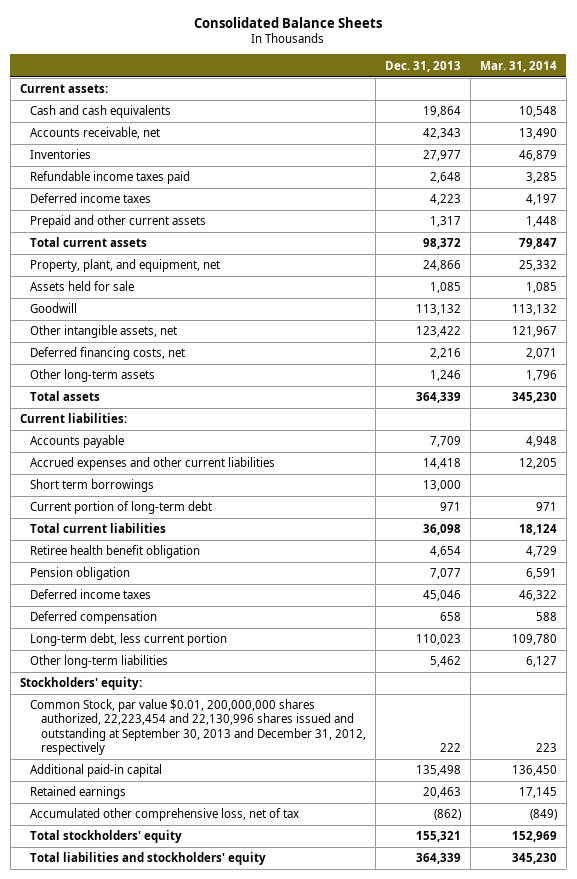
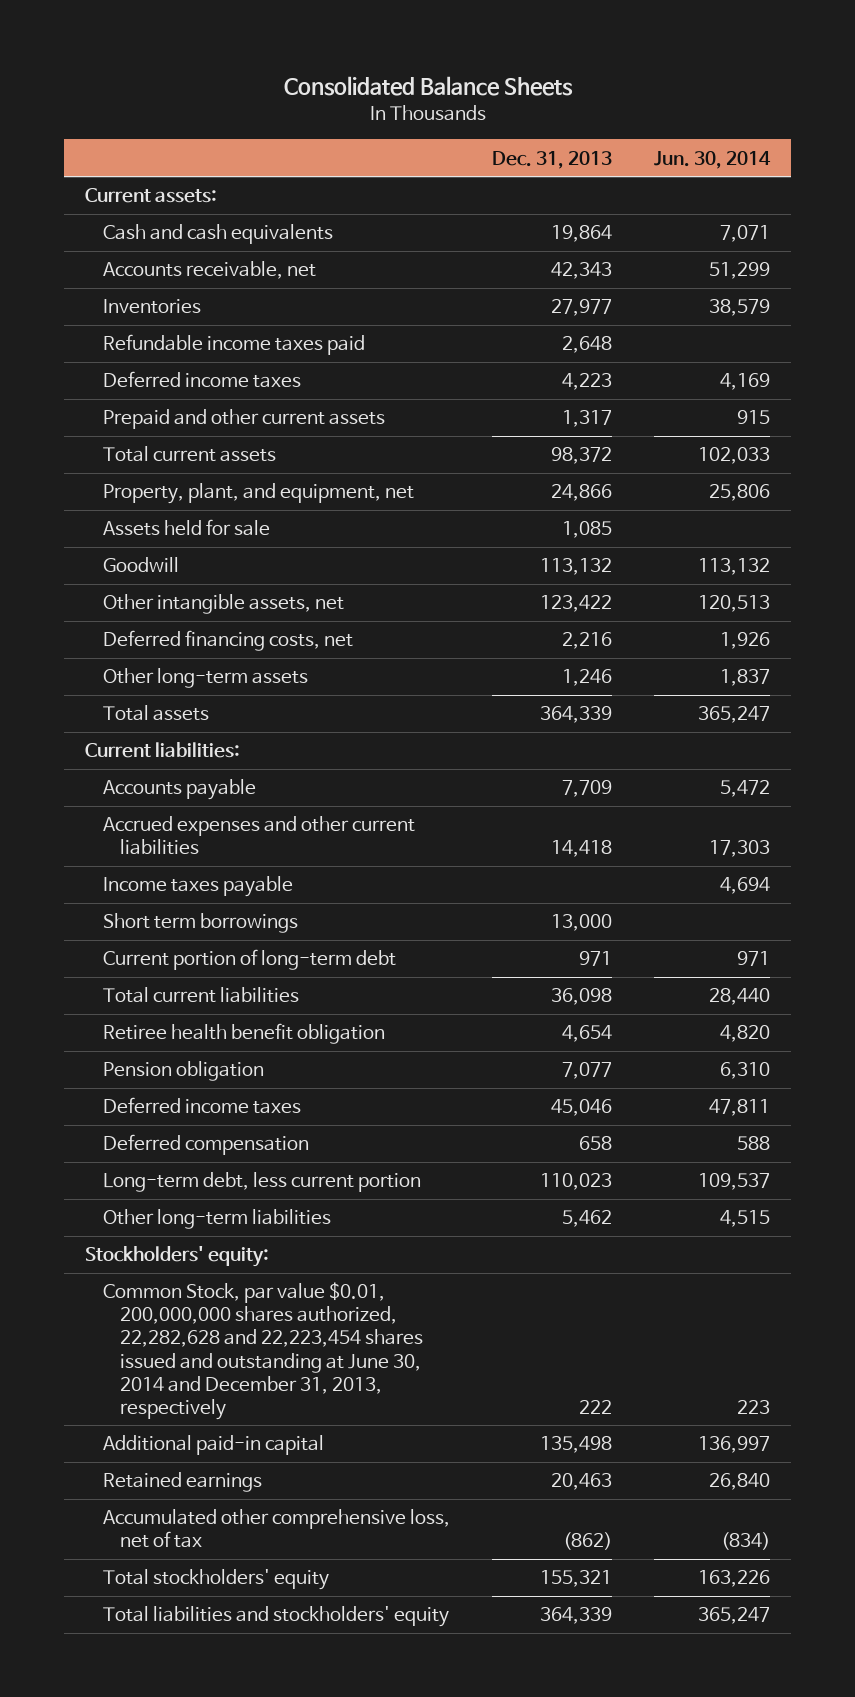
[479,60,557,72] Mar. 31, 2014 -> none
none -> [653,150,771,169] Jun. 30, 2014
none -> [102,876,293,898] Income taxes payable
[30,699,367,755] Common Stock, par value $0.01, 200,000,000 shares authorized, 22,223,454 and 22,130,996 shares issued and outstanding at September 30, 2013 and December 31, 2012, respectively -> [102,1282,424,1420] Common Stock, par value $0.01, 200,000,000 shares authorized, 22,282,628 and 22,223,454 shares issued and outstanding at June 30, 2014 and December 31, 2013, respectively

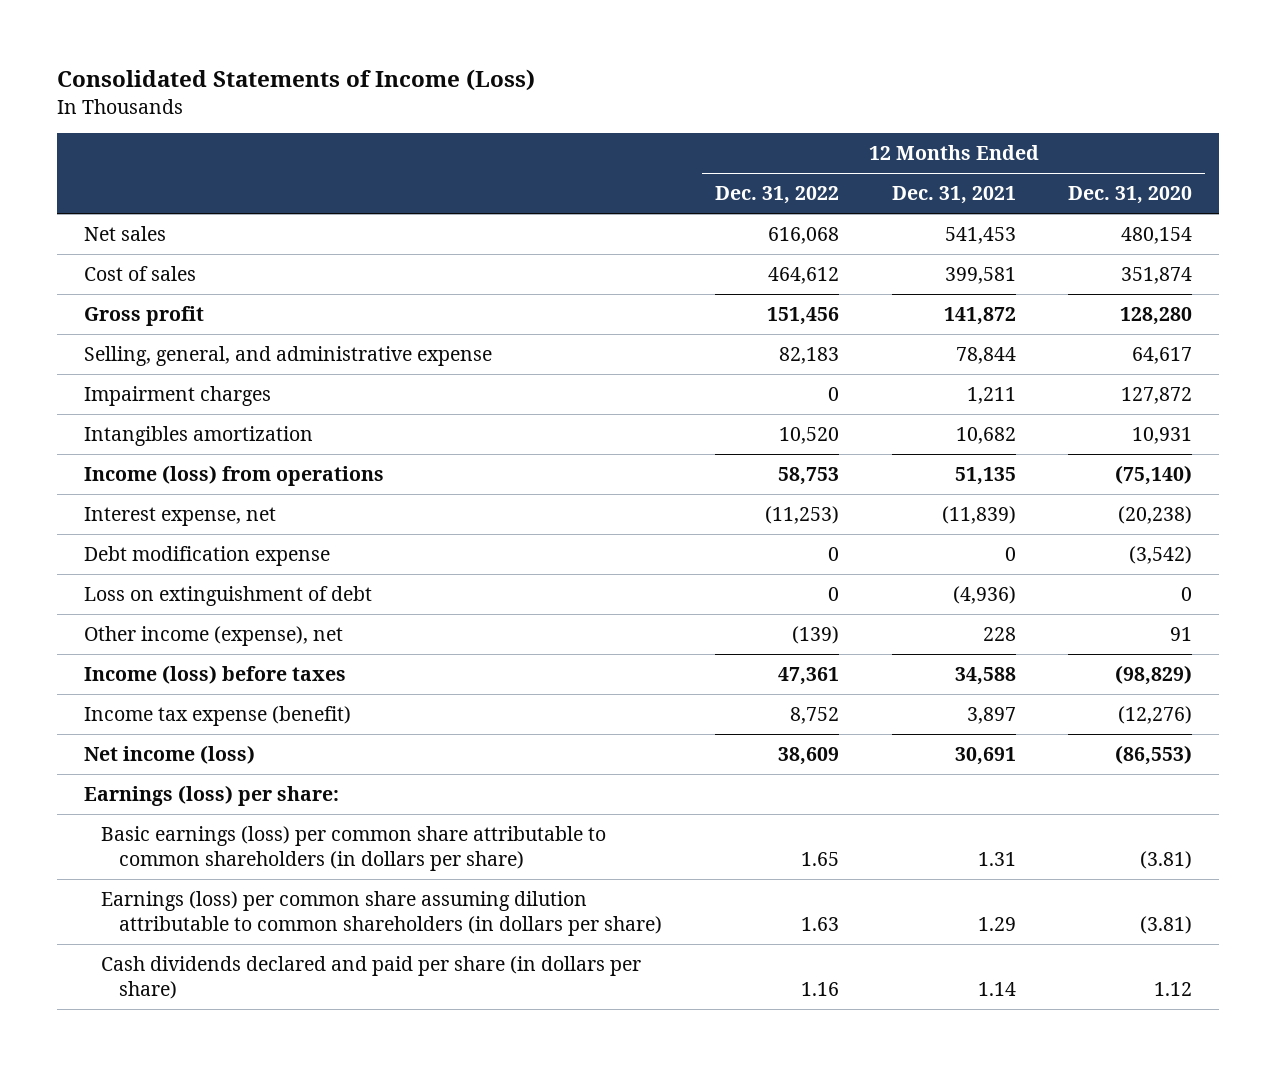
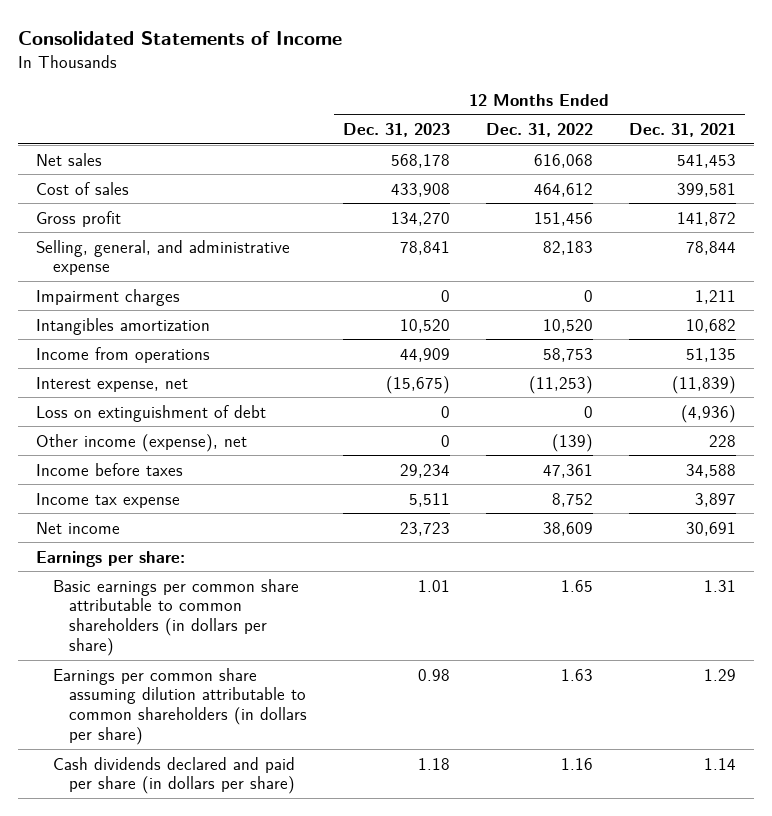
[57,69,536,92] Consolidated Statements of Income (Loss) -> [18,31,343,46] Consolidated Statements of Income
[1068,186,1193,205] Dec. 31, 2020 -> none
none -> [342,123,450,138] Dec. 31, 2023
[83,465,384,487] Income (loss) from operations -> [36,346,211,363] Income from operations
[83,546,330,567] Debt modification expense -> none
[83,665,346,685] Income (loss) before taxes -> [36,462,184,476] Income before taxes
[83,706,351,727] Income tax expense (benefit) -> [36,492,181,508] Income tax expense
[83,745,255,765] Net income (loss) -> [36,521,121,534] Net income
[83,785,339,807] Earnings (loss) per share: -> [36,550,186,567] Earnings per share:
[101,826,607,871] Basic earnings (loss) per common share attributable to common shareholders (in dollars per share) -> [52,578,299,657] Basic earnings per common share attributable to common shareholders (in dollars per share)
[101,891,663,936] Earnings (loss) per common share assuming dilution attributable to common shareholders (in dollars per share) -> [52,667,307,746] Earnings per common share assuming dilution attributable to common shareholders (in dollars per share)

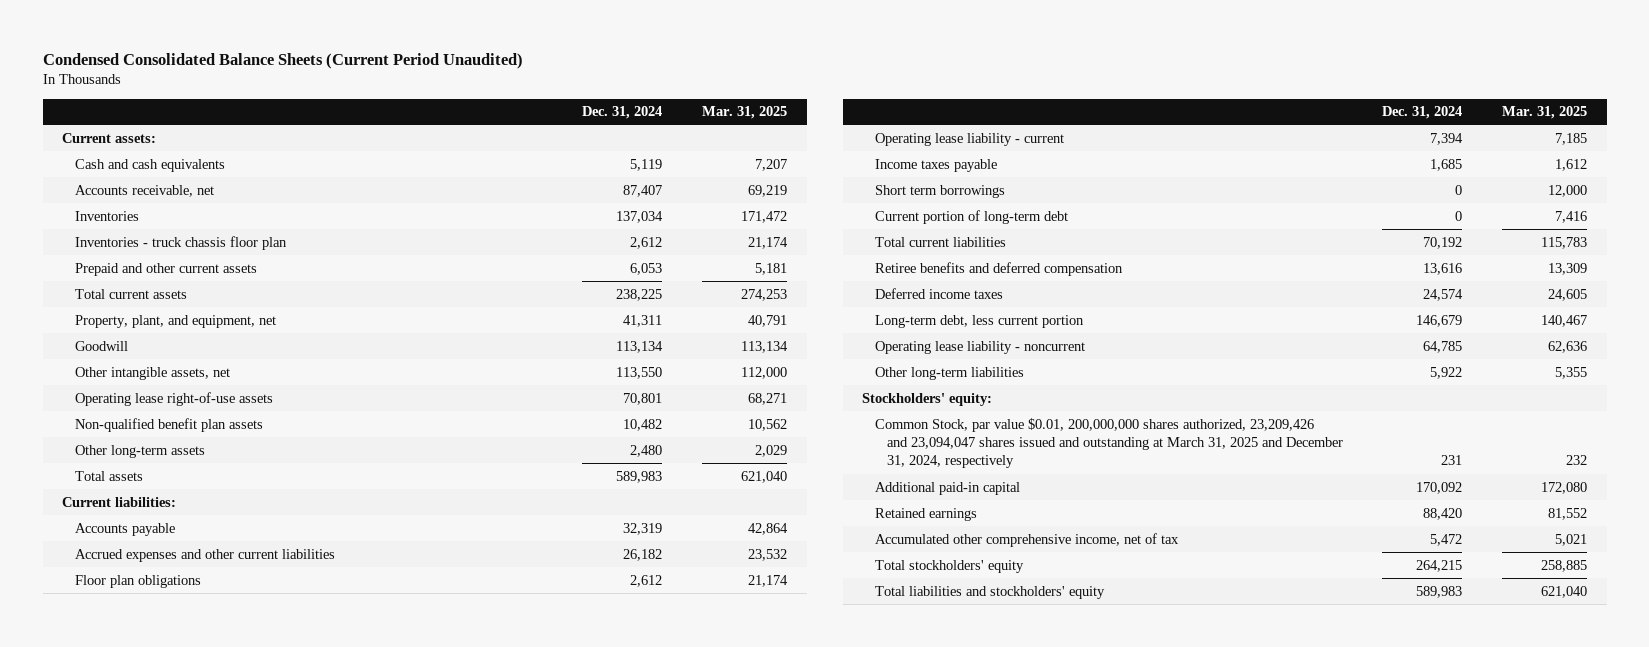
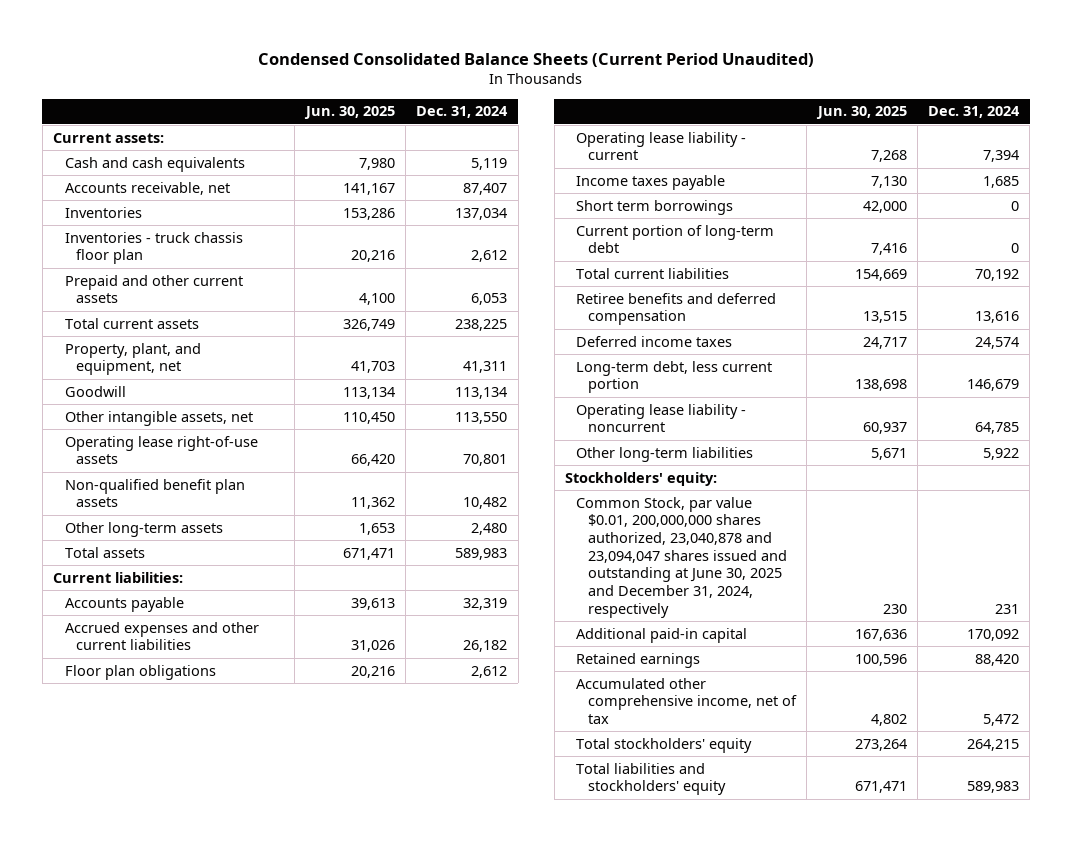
[701,106,787,120] Mar. 31, 2025 -> none
none -> [303,106,395,120] Jun. 30, 2025
[874,417,1343,469] Common Stock, par value $0.01, 200,000,000 shares authorized, 23,209,426 and 23,094,047 shares issued and outstanding at March 31, 2025 and December 31, 2024, respectively -> [576,496,787,618] Common Stock, par value $0.01, 200,000,000 shares authorized, 23,040,878 and 23,094,047 shares issued and outstanding at June 30, 2025 and December 31, 2024, respectively

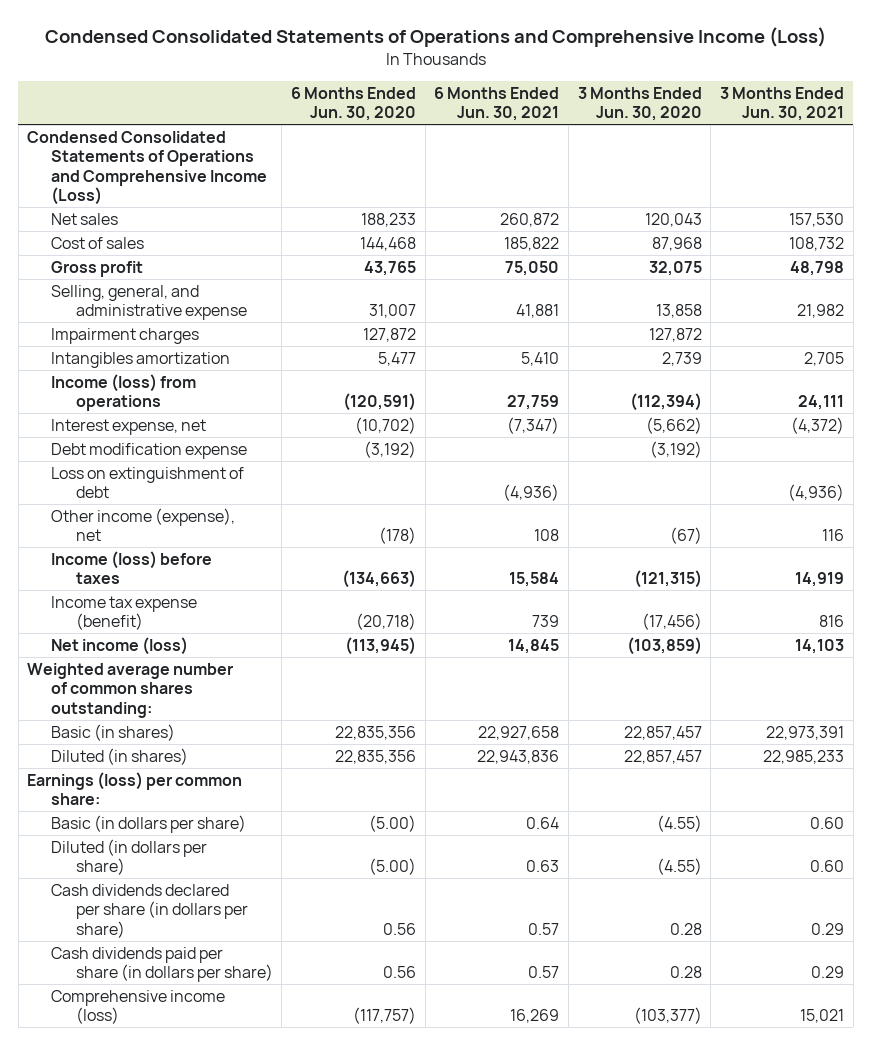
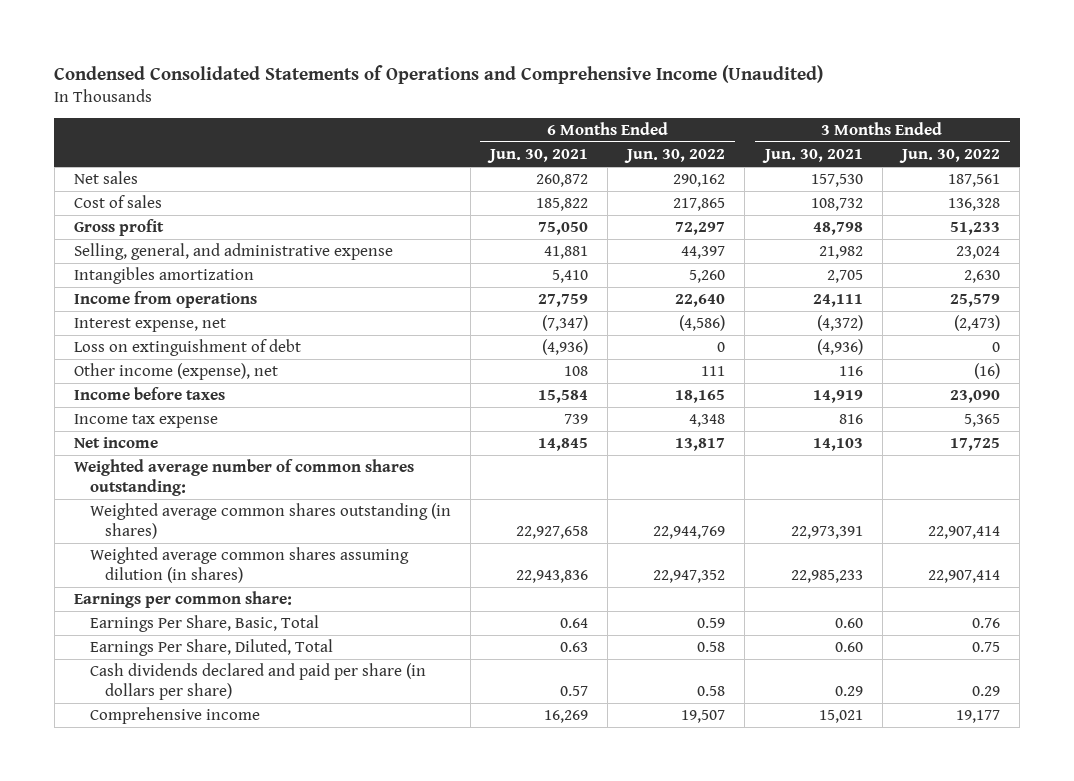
[44,27,826,48] Condensed Consolidated Statements of Operations and Comprehensive Income (Loss) -> [54,64,824,84] Condensed Consolidated Statements of Operations and Comprehensive Income (Unaudited)
[290,86,416,122] 6 Months Ended Jun. 30, 2020 -> none
[577,86,702,122] 3 Months Ended Jun. 30, 2020 -> none
none -> [624,149,726,164] Jun. 30, 2022
none -> [898,149,1000,164] Jun. 30, 2022
[27,130,268,206] Condensed Consolidated Statements of Operations and Comprehensive Income (Loss) -> none
[51,327,200,344] Impairment charges -> none
[51,373,197,412] Income (loss) from operations -> [73,291,257,309] Income from operations
[51,442,248,459] Debt modification expense -> none
[51,550,213,585] Income (loss) before taxes -> [73,387,225,401] Income before taxes
[51,595,198,631] Income tax expense (benefit) -> [73,414,218,429] Income tax expense
[51,636,189,655] Net income (loss) -> [73,437,158,449] Net income
[51,946,273,983] Cash dividends paid per share (in dollars per share) -> none
[51,723,176,741] Basic (in shares) -> [89,503,451,539] Weighted average common shares outstanding (in shares)
[51,747,189,765] Diluted (in shares) -> [89,547,409,583] Weighted average common shares assuming dilution (in shares)
[27,771,243,806] Earnings (loss) per common share: -> [73,591,292,609] Earnings per common share:
[51,814,247,833] Basic (in dollars per share) -> [89,615,319,633] Earnings Per Share, Basic, Total
[51,838,208,876] Diluted (in dollars per share) -> [89,639,333,657] Earnings Per Share, Diluted, Total
[51,883,248,938] Cash dividends declared per share (in dollars per share) -> [89,663,426,700] Cash dividends declared and paid per share (in dollars per share)
[51,989,226,1025] Comprehensive income (loss) -> [89,707,260,725] Comprehensive income

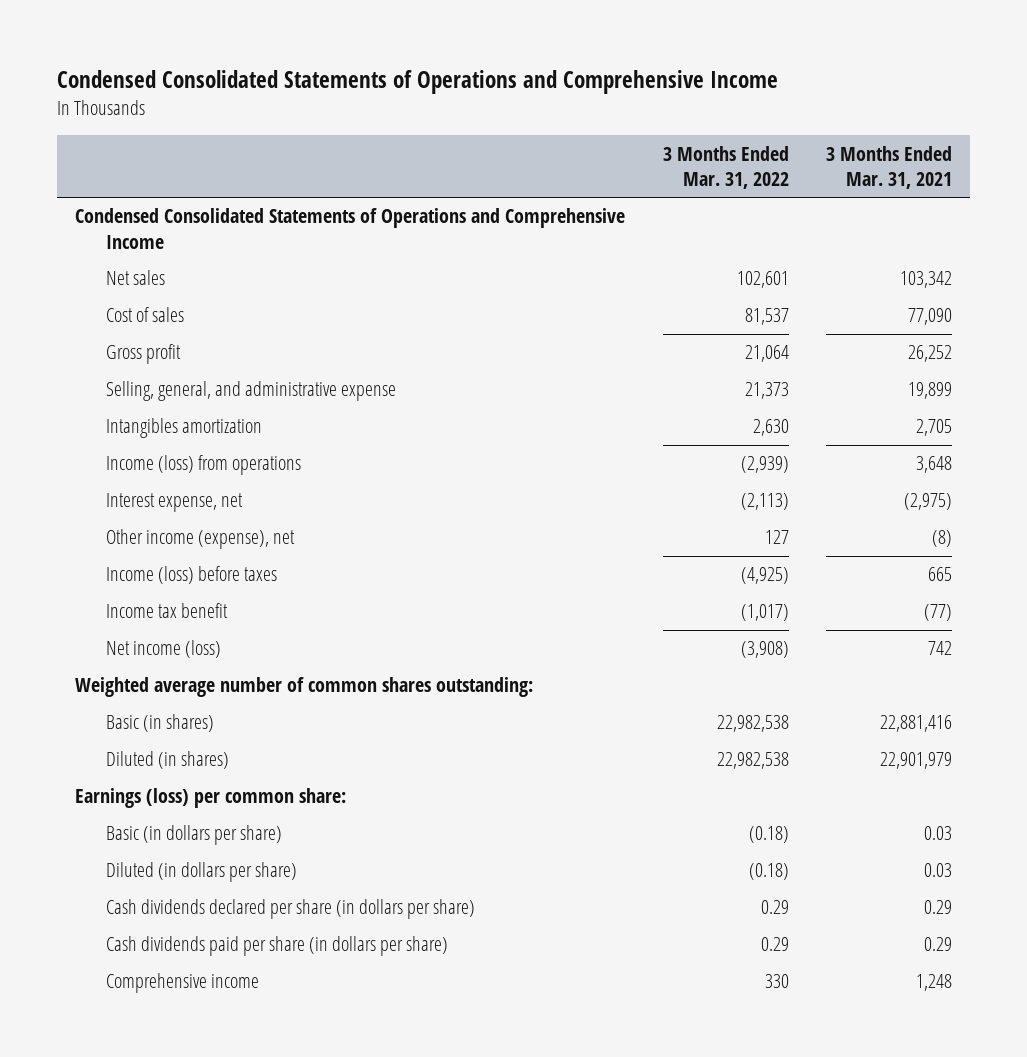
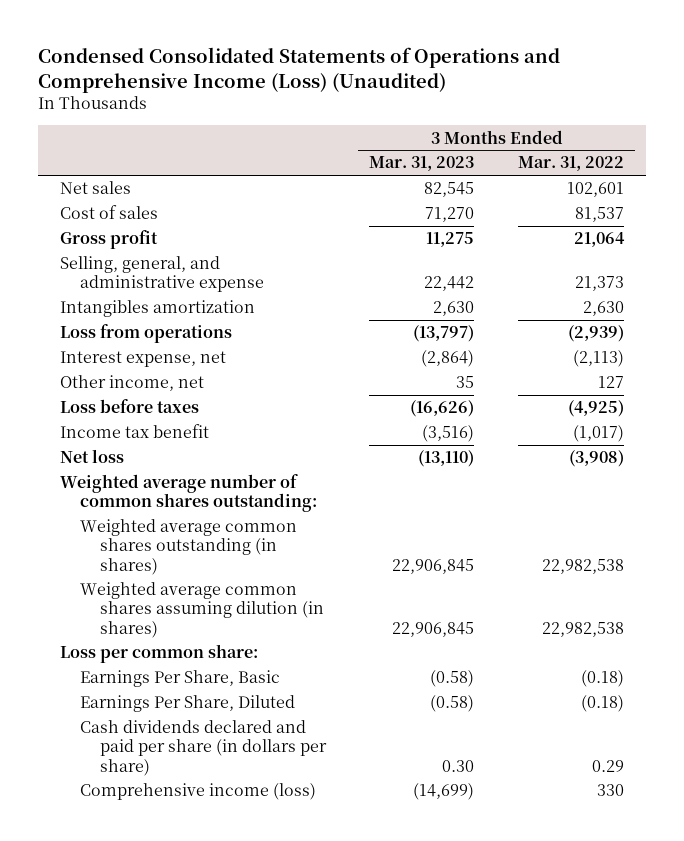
[56,70,778,95] Condensed Consolidated Statements of Operations and Comprehensive Income -> [37,46,560,93] Condensed Consolidated Statements of Operations and Comprehensive Income (Loss) (Unaudited)
[825,145,952,190] 3 Months Ended Mar. 31, 2021 -> none
none -> [369,156,475,172] Mar. 31, 2023
[75,208,626,249] Condensed Consolidated Statements of Operations and Comprehensive Income -> none
[105,455,301,476] Income (loss) from operations -> [59,324,232,344] Loss from operations
[105,529,295,550] Other income (expense), net -> [59,375,204,392] Other income, net
[105,566,277,585] Income (loss) before taxes -> [59,399,199,414] Loss before taxes
[105,640,221,659] Net income (loss) -> [59,449,124,464] Net loss
[105,936,448,957] Cash dividends paid per share (in dollars per share) -> none
[105,714,214,733] Basic (in shares) -> [79,519,297,575] Weighted average common shares outstanding (in shares)
[105,751,229,770] Diluted (in shares) -> [79,582,324,638] Weighted average common shares assuming dilution (in shares)
[75,788,347,809] Earnings (loss) per common share: -> [59,644,258,664] Loss per common share:
[105,825,282,846] Basic (in dollars per share) -> [79,670,280,688] Earnings Per Share, Basic
[105,862,297,883] Diluted (in dollars per share) -> [79,695,295,713] Earnings Per Share, Diluted
[105,899,475,920] Cash dividends declared per share (in dollars per share) -> [79,720,327,776] Cash dividends declared and paid per share (in dollars per share)
[105,973,259,994] Comprehensive income -> [79,783,316,801] Comprehensive income (loss)

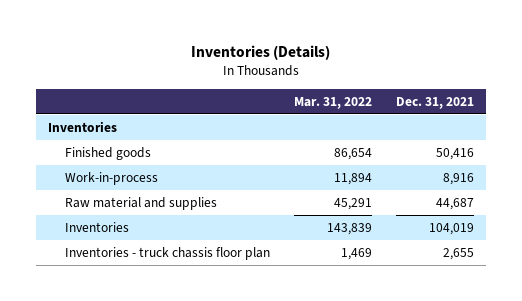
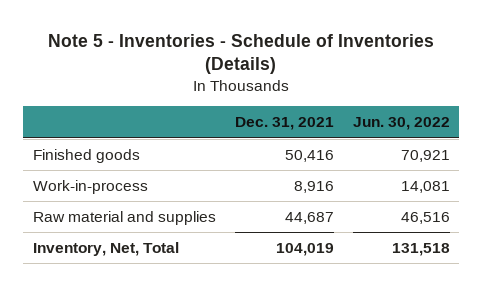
[190,44,330,60] Inventories (Details) -> [48,33,435,75] Note 5 - Inventories - Schedule of Inventories (Details)
[294,96,373,109] Mar. 31, 2022 -> none
none -> [352,117,450,131] Jun. 30, 2022
[47,120,117,132] Inventories -> none
[64,246,270,260] Inventories - truck chassis floor plan -> none
[64,221,129,232] Inventories -> [32,241,179,256] Inventory, Net, Total

